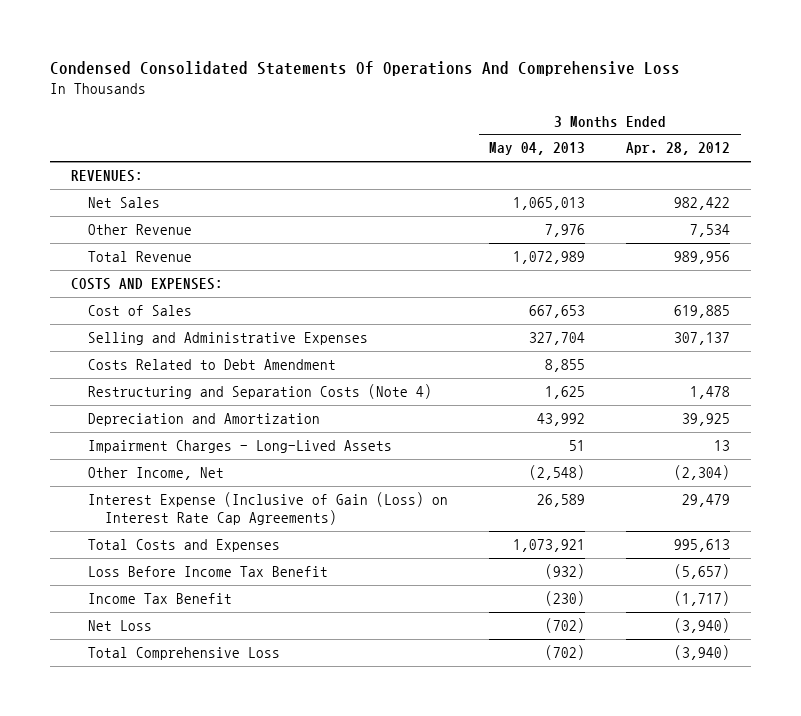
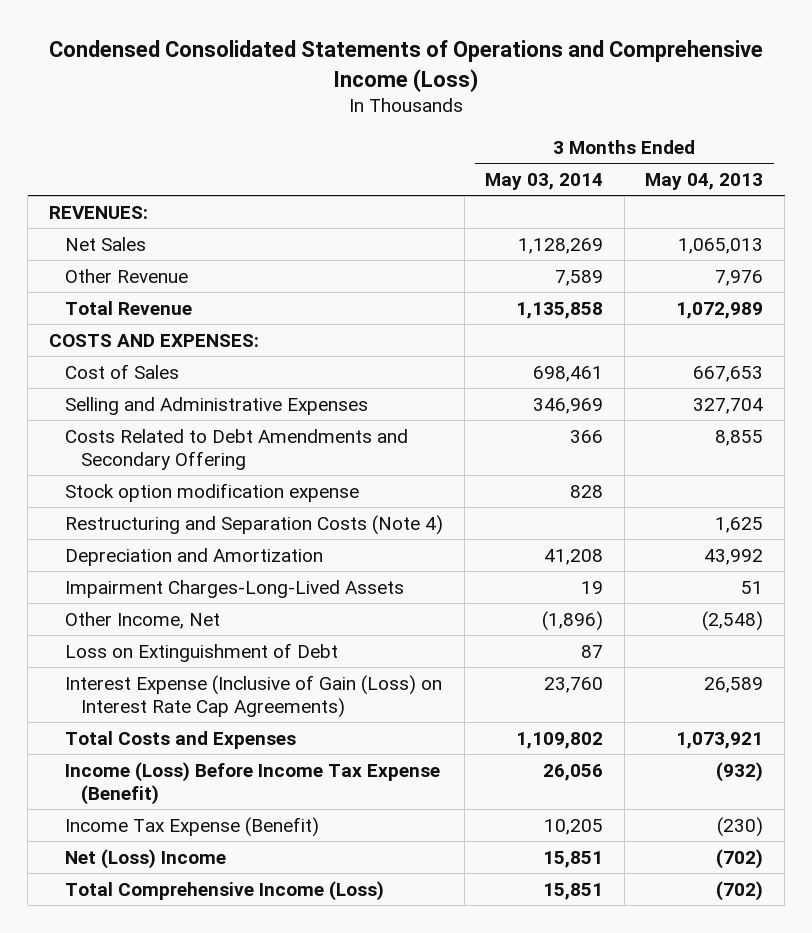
[50,60,681,76] Condensed Consolidated Statements Of Operations And Comprehensive Loss -> [49,40,764,92] Condensed Consolidated Statements of Operations and Comprehensive Income (Loss)
[626,142,731,156] Apr. 28, 2012 -> none
none -> [485,172,604,190] May 03, 2014
[88,359,337,371] Costs Related to Debt Amendment -> [64,428,408,470] Costs Related to Debt Amendments and Secondary Offering
none -> [64,482,359,502] Stock option modification expense
[88,440,393,454] Impairment Charges - Long-Lived Assets -> [64,579,404,598] Impairment Charges-Long-Lived Assets
none -> [64,642,338,662] Loss on Extinguishment of Debt
[88,566,329,578] Loss Before Income Tax Benefit -> [64,761,440,805] Income (Loss) Before Income Tax Expense (Benefit)
[88,593,233,605] Income Tax Benefit -> [64,816,319,837] Income Tax Expense (Benefit)
[88,620,153,632] Net Loss -> [64,848,226,869] Net (Loss) Income
[88,647,281,661] Total Comprehensive Loss -> [64,880,384,901] Total Comprehensive Income (Loss)

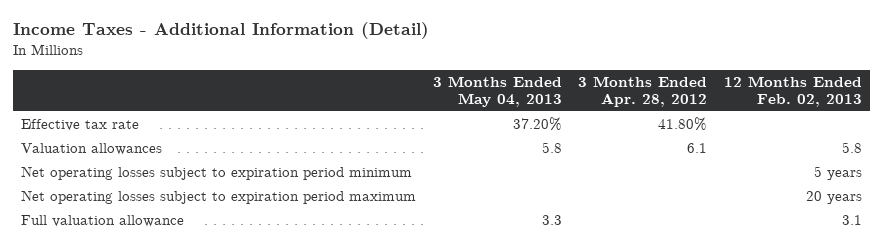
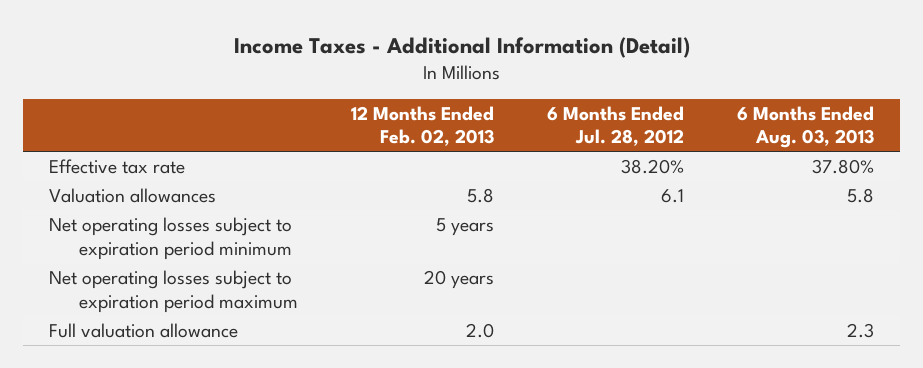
[432,75,562,108] 3 Months Ended May 04, 2013 -> none
[578,75,708,108] 3 Months Ended Apr. 28, 2012 -> none
none -> [546,105,684,147] 6 Months Ended Jul. 28, 2012
none -> [736,105,874,149] 6 Months Ended Aug. 03, 2013
[841,214,862,225] 3.1 -> [465,322,494,338] 2.0

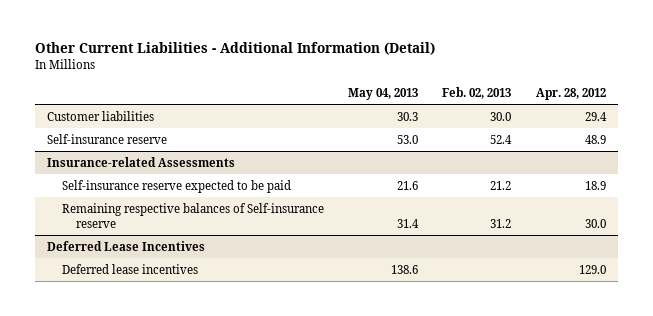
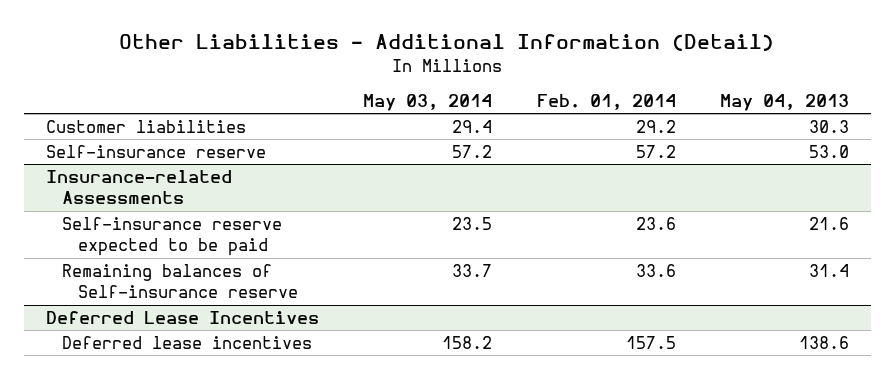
[34,42,435,56] Other Current Liabilities - Additional Information (Detail) -> [119,34,775,52] Other Liabilities - Additional Information (Detail)
[442,86,512,99] Feb. 02, 2013 -> none
[535,87,606,100] Apr. 28, 2012 -> none
none -> [363,93,493,111] May 03, 2014
none -> [536,93,676,110] Feb. 01, 2014
[61,202,324,228] Remaining respective balances of Self-insurance reserve -> [62,263,299,299] Remaining balances of Self-insurance reserve

